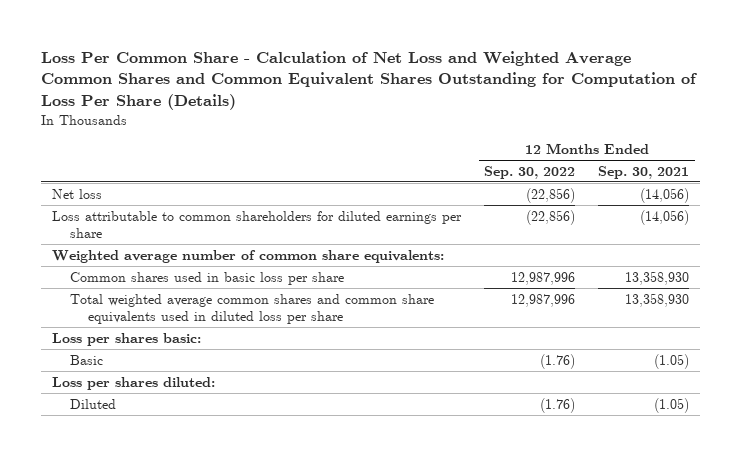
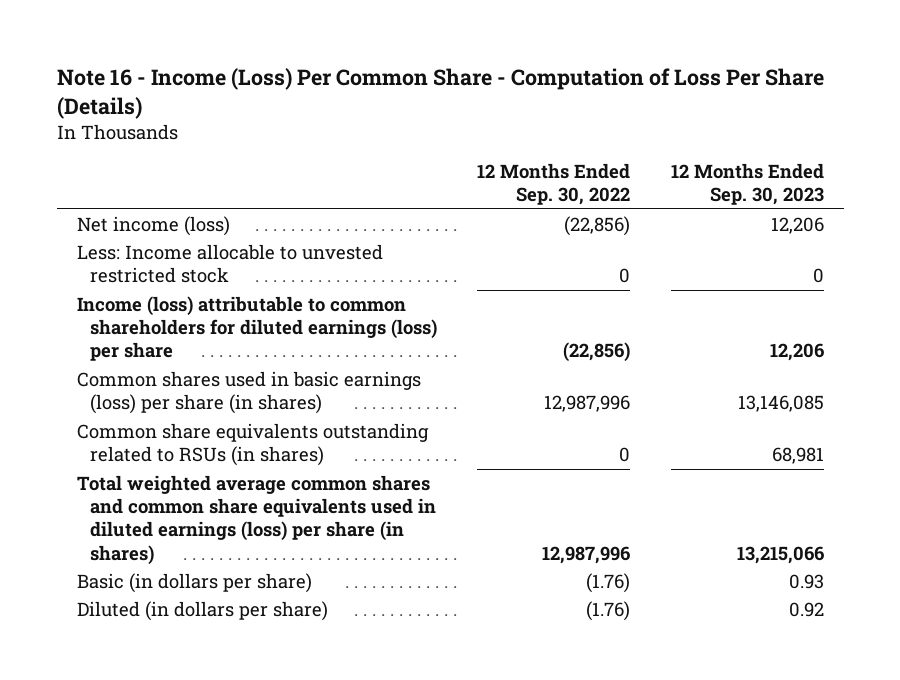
[41,50,698,111] Loss Per Common Share - Calculation of Net Loss and Weighted Average Common Shares and Common Equivalent Shares Outstanding for Computation of Loss Per Share (Details) -> [56,68,824,119] Note 16 - Income (Loss) Per Common Share - Computation of Loss Per Share (Details)
[598,166,690,180] Sep. 30, 2021 -> none
none -> [670,163,824,206] 12 Months Ended Sep. 30, 2023
[52,249,445,263] Weighted average number of common share equivalents: -> none
[52,332,202,346] Loss per shares basic: -> none
[52,376,216,390] Loss per shares diluted: -> none
[52,188,103,199] Net loss -> [76,215,230,236] Net income (loss)
none -> [76,243,383,284] Less: Income allocable to unvested restricted stock
[52,210,463,238] Loss attributable to common shareholders for diluted earnings per share -> [76,295,437,362] Income (loss) attributable to common shareholders for diluted earnings (loss) per share
[70,271,345,285] Common shares used in basic loss per share -> [76,370,421,415] Common shares used in basic earnings (loss) per share (in shares)
none -> [76,422,429,467] Common share equivalents outstanding related to RSUs (in shares)
[70,293,435,324] Total weighted average common shares and common share equivalents used in diluted loss per share -> [76,474,436,565] Total weighted average common shares and common share equivalents used in diluted earnings (loss) per share (in shares)
[70,354,104,365] Basic -> [76,572,312,593] Basic (in dollars per share)
[70,398,117,409] Diluted -> [76,600,328,621] Diluted (in dollars per share)

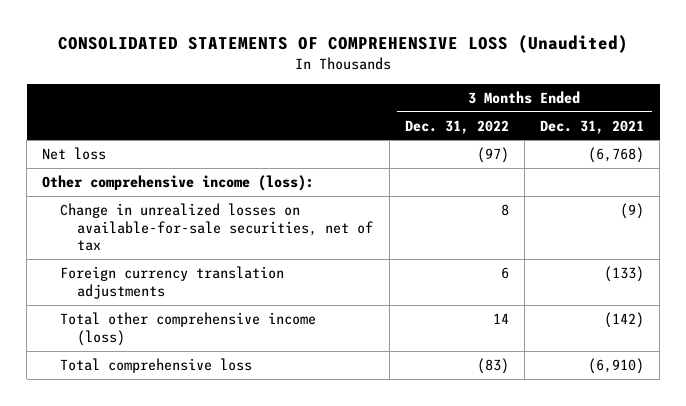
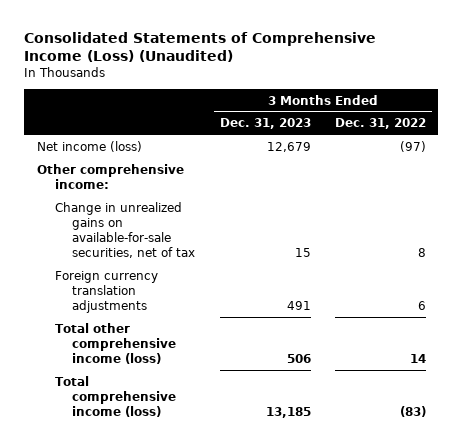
[58,35,629,54] CONSOLIDATED STATEMENTS OF COMPREHENSIVE LOSS (Unaudited) -> [24,31,377,63] Consolidated Statements of Comprehensive Income (Loss) (Unaudited)
[540,119,645,134] Dec. 31, 2021 -> none
none -> [219,118,311,130] Dec. 31, 2023
[42,147,107,161] Net loss -> [36,140,142,152] Net income (loss)
[42,175,315,192] Other comprehensive income (loss): -> [36,163,184,189] Other comprehensive income:
[59,203,374,252] Change in unrealized losses on available-for-sale securities, net of tax -> [54,201,196,259] Change in unrealized gains on available-for-sale securities, net of tax
[59,358,252,374] Total comprehensive loss -> [54,375,177,418] Total comprehensive income (loss)

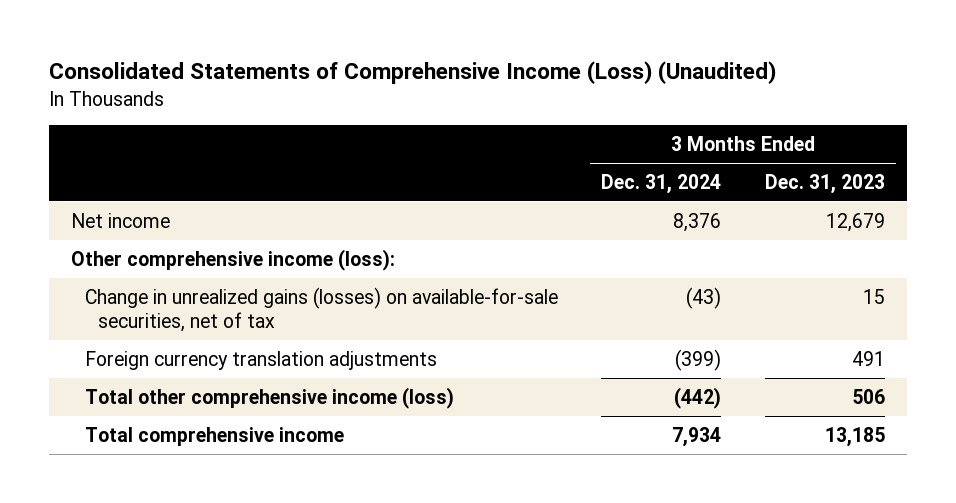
[334,118,426,130] Dec. 31, 2022 -> none
none -> [601,173,722,194] Dec. 31, 2024
[36,140,142,152] Net income (loss) -> [71,212,171,228] Net income
[36,163,184,189] Other comprehensive income: -> [71,248,396,271] Other comprehensive income (loss):
[54,201,196,259] Change in unrealized gains on available-for-sale securities, net of tax -> [84,286,558,333] Change in unrealized gains (losses) on available-for-sale securities, net of tax
[54,375,177,418] Total comprehensive income (loss) -> [84,426,344,446] Total comprehensive income

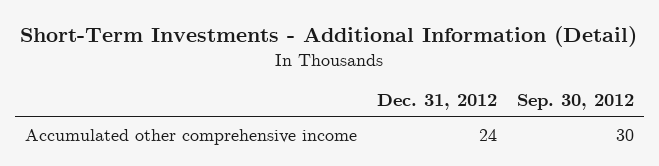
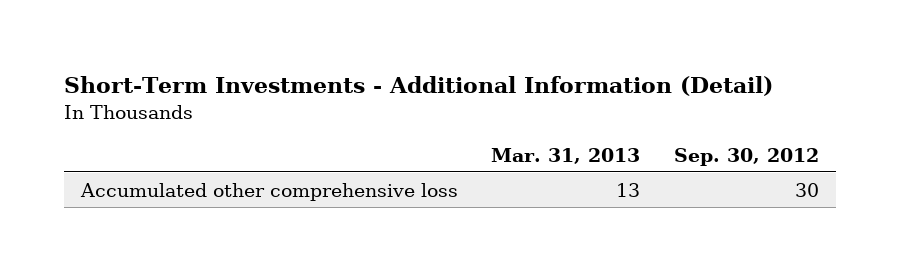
[376,94,497,111] Dec. 31, 2012 -> none
none -> [491,147,641,164] Mar. 31, 2013
[24,128,357,145] Accumulated other comprehensive income -> [79,182,458,201] Accumulated other comprehensive loss

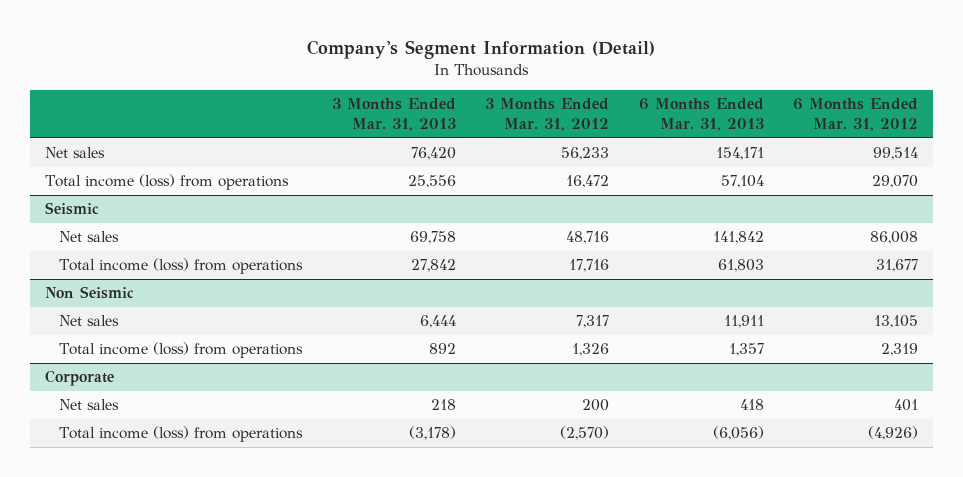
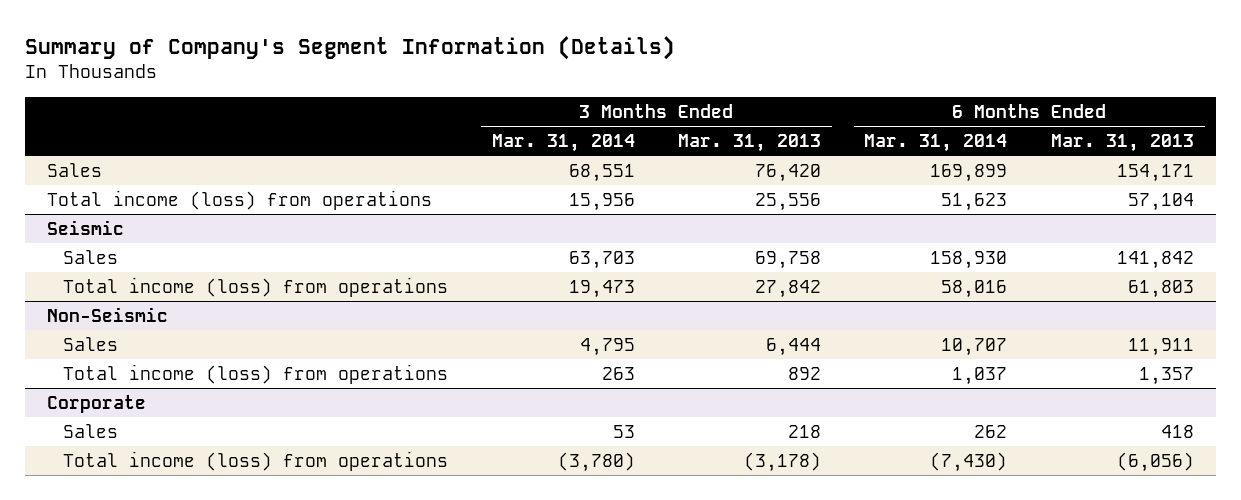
[307,39,656,59] Company's Segment Information (Detail) -> [25,35,676,60] Summary of Company's Segment Information (Details)
[485,98,610,132] 3 Months Ended Mar. 31, 2012 -> none
[792,98,918,132] 6 Months Ended Mar. 31, 2012 -> none
none -> [491,134,635,153] Mar. 31, 2014
none -> [864,134,1008,153] Mar. 31, 2014
[44,147,105,159] Net sales -> [47,163,103,178] Sales
[59,231,120,243] Net sales -> [63,250,119,265] Sales
[44,286,134,300] Non Seismic -> [47,307,169,323] Non-Seismic
[59,315,120,327] Net sales -> [63,337,119,352] Sales
[59,399,120,411] Net sales -> [63,424,119,439] Sales

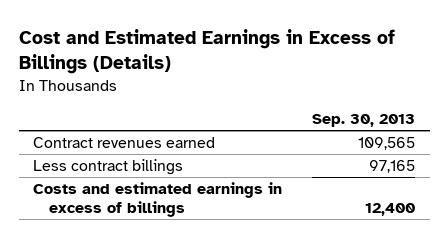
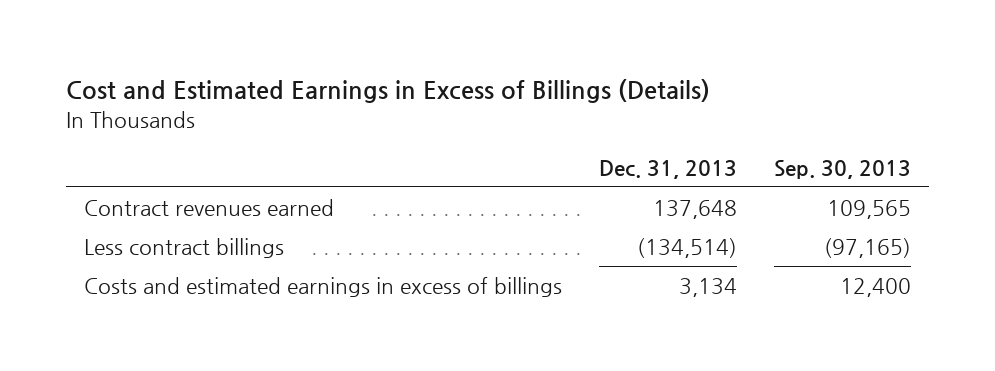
none -> [598,159,737,179] Dec. 31, 2013
[368,160,415,174] 97,165 -> [823,237,911,258] (97,165)

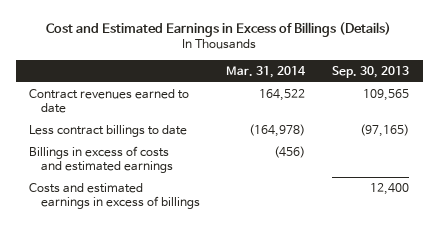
[598,159,737,179] Dec. 31, 2013 -> none
none -> [226,65,307,78] Mar. 31, 2014
[84,198,335,216] Contract revenues earned -> [29,89,190,113] Contract revenues earned to date
[84,237,285,258] Less contract billings -> [29,125,188,138] Less contract billings to date
none -> [29,146,173,173] Billings in excess of costs and estimated earnings

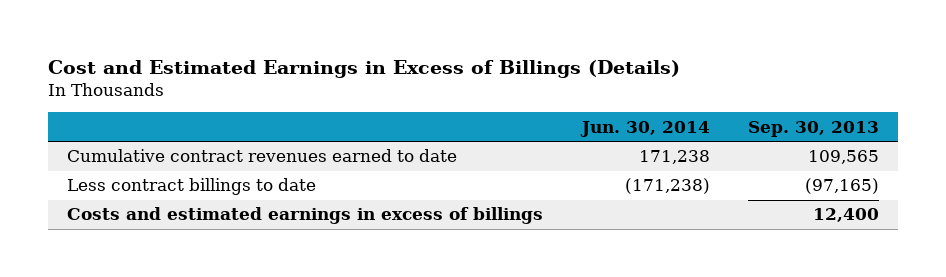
[226,65,307,78] Mar. 31, 2014 -> none
none -> [579,120,710,137] Jun. 30, 2014
[29,89,190,113] Contract revenues earned to date -> [67,149,458,163] Cumulative contract revenues earned to date
[29,146,173,173] Billings in excess of costs and estimated earnings -> none

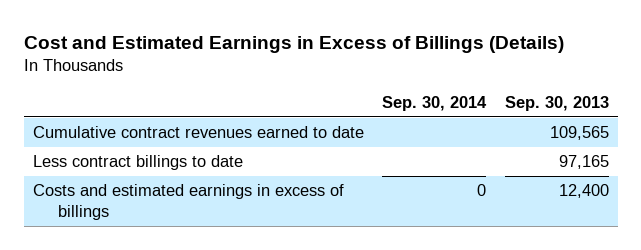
[579,120,710,137] Jun. 30, 2014 -> none
none -> [382,95,488,111] Sep. 30, 2014
[804,178,879,195] (97,165) -> [558,155,609,170] 97,165

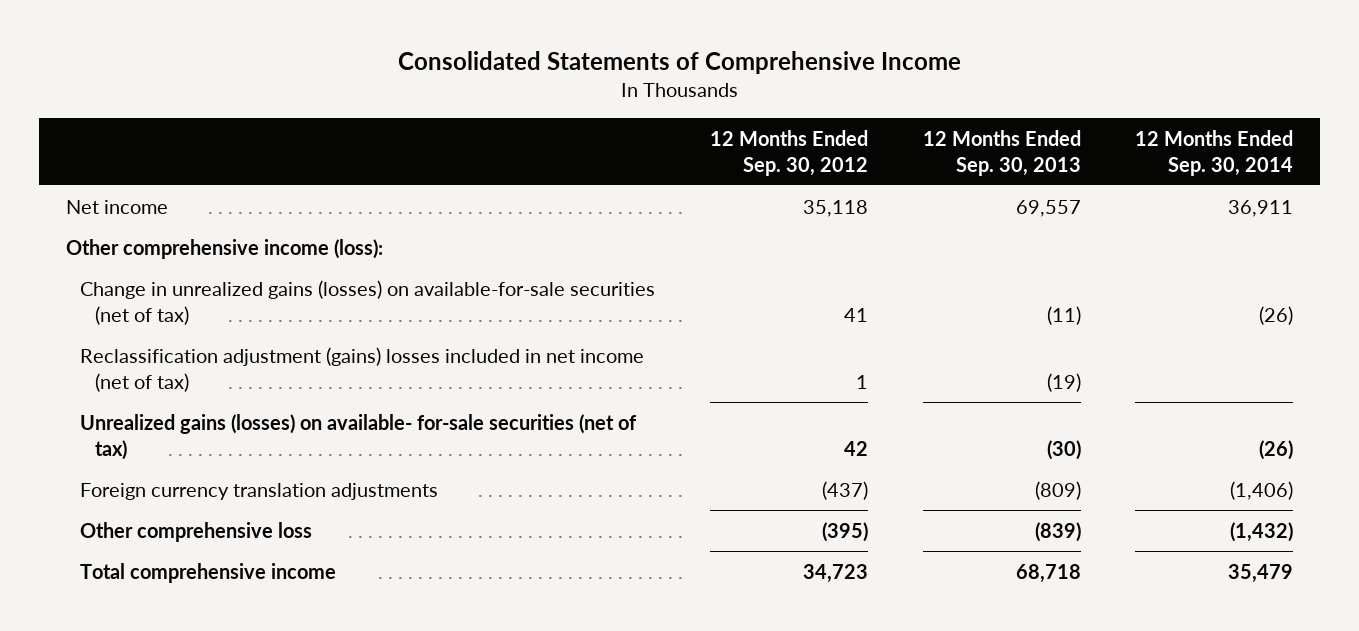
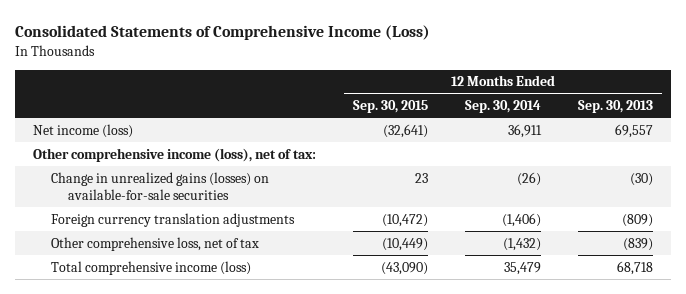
[397,51,961,75] Consolidated Statements of Comprehensive Income -> [15,24,431,40] Consolidated Statements of Comprehensive Income (Loss)
[709,129,868,176] 12 Months Ended Sep. 30, 2012 -> none
none -> [353,99,429,113] Sep. 30, 2015
[80,347,645,392] Reclassification adjustment (gains) losses included in net income (net of tax) -> none
[80,414,638,460] Unrealized gains (losses) on available- for-sale securities (net of tax) -> none
[66,200,169,215] Net income -> [33,123,134,138] Net income (loss)
[66,239,384,260] Other comprehensive income (loss): -> [33,147,317,162] Other comprehensive income (loss), net of tax:
[80,280,656,325] Change in unrealized gains (losses) on available-for-sale securities (net of tax) -> [50,171,269,200] Change in unrealized gains (losses) on available-for-sale securities
[1046,305,1081,325] (11) -> [629,172,653,186] (30)
[80,522,313,543] Other comprehensive loss -> [50,236,259,251] Other comprehensive loss, net of tax
[80,563,337,584] Total comprehensive income -> [50,260,251,275] Total comprehensive income (loss)

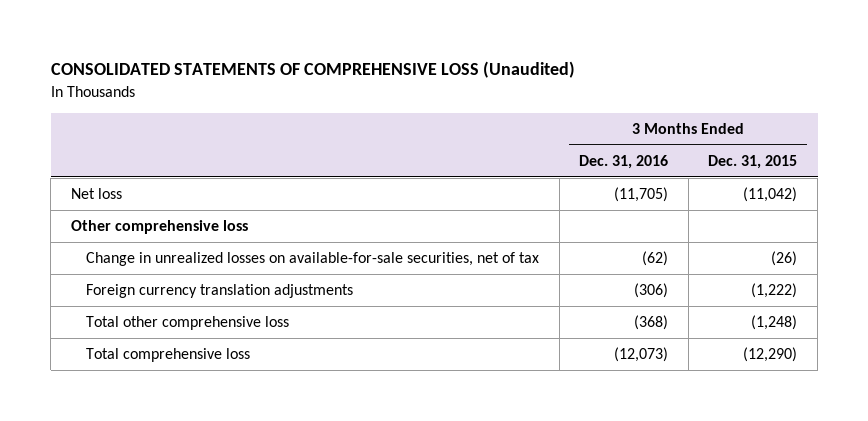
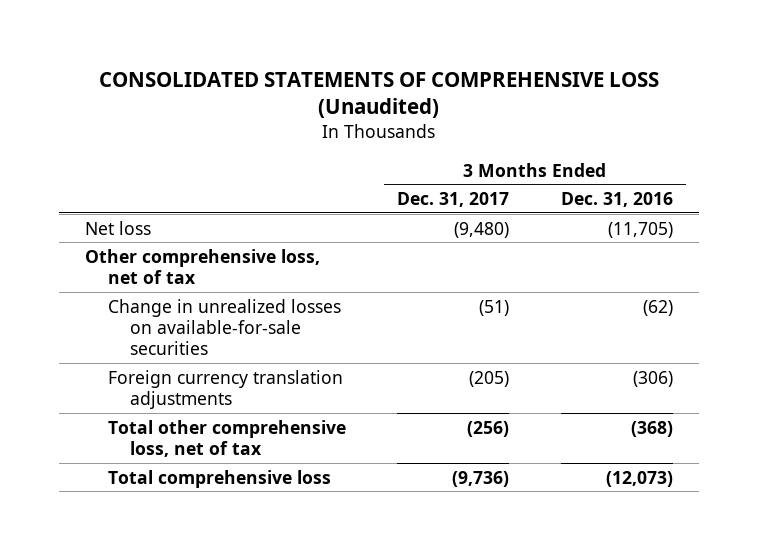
[708,154,798,169] Dec. 31, 2015 -> none
none -> [397,192,510,208] Dec. 31, 2017
[70,220,248,235] Other comprehensive loss -> [85,248,321,284] Other comprehensive loss, net of tax
[86,252,540,267] Change in unrealized losses on available-for-sale securities, net of tax -> [107,298,341,355] Change in unrealized losses on available-for-sale securities
[86,316,290,331] Total other comprehensive loss -> [107,419,346,457] Total other comprehensive loss, net of tax

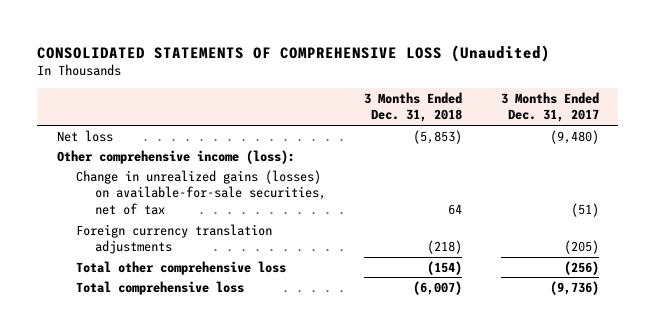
[560,192,673,208] Dec. 31, 2016 -> none
none -> [364,91,463,123] 3 Months Ended Dec. 31, 2018
[85,248,321,284] Other comprehensive loss, net of tax -> [56,149,295,164] Other comprehensive income (loss):
[107,298,341,355] Change in unrealized losses on available-for-sale securities -> [75,169,326,215] Change in unrealized gains (losses) on available-for-sale securities, net of tax
[107,419,346,457] Total other comprehensive loss, net of tax -> [75,260,286,275] Total other comprehensive loss

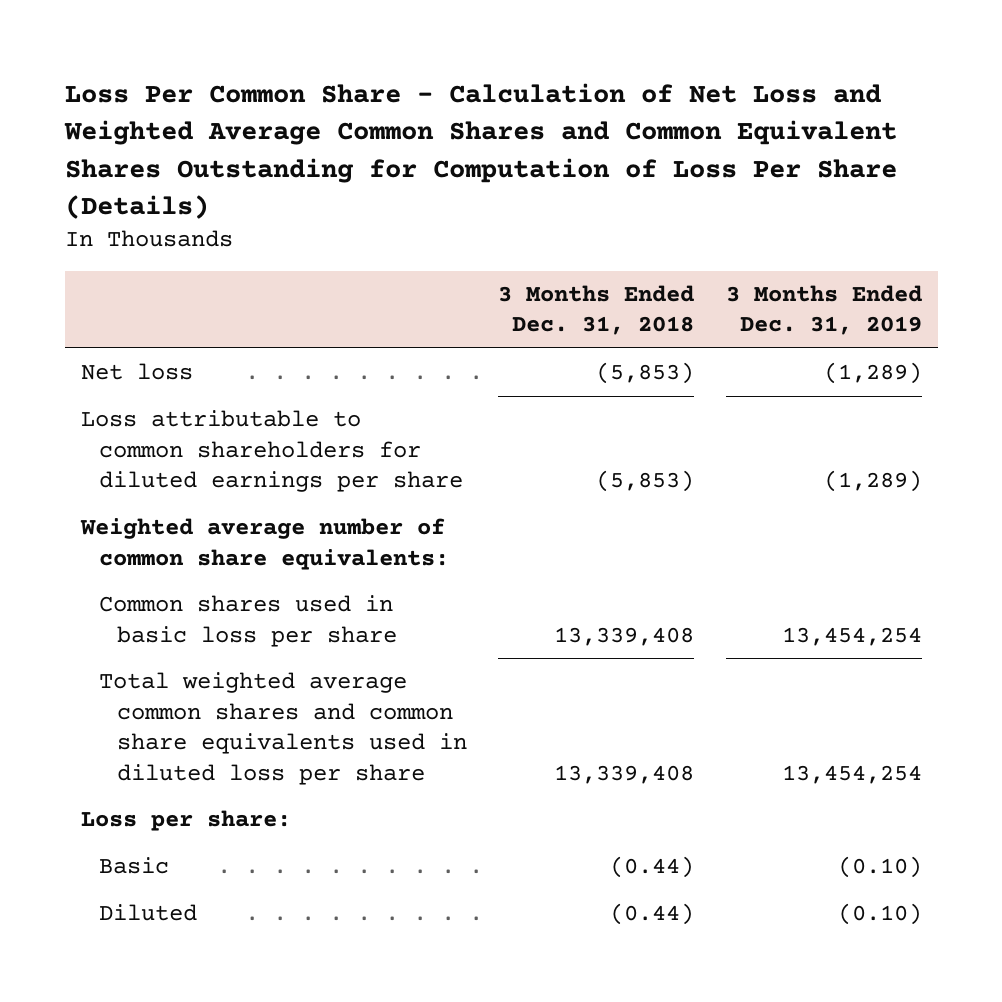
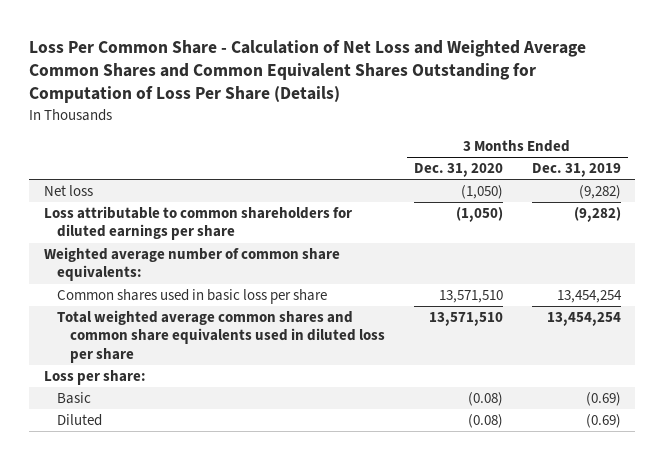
[498,284,695,336] 3 Months Ended Dec. 31, 2018 -> none
none -> [413,163,503,178] Dec. 31, 2020
[823,362,922,385] (1,289) -> [578,185,621,200] (9,282)
[823,470,922,493] (1,289) -> [573,207,621,223] (9,282)
[837,856,922,879] (0.10) -> [585,392,621,407] (0.69)
[837,903,922,926] (0.10) -> [585,414,621,429] (0.69)

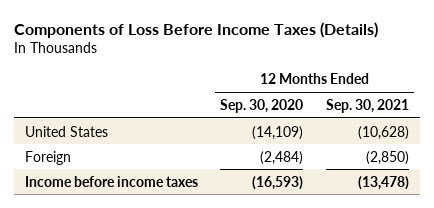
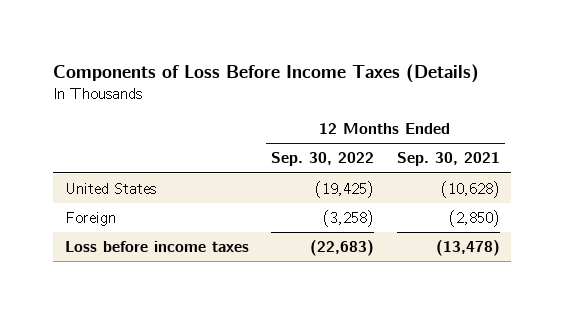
[220,98,304,113] Sep. 30, 2020 -> none
none -> [271,152,375,167] Sep. 30, 2022
[25,175,199,187] Income before income taxes -> [64,240,249,252] Loss before income taxes

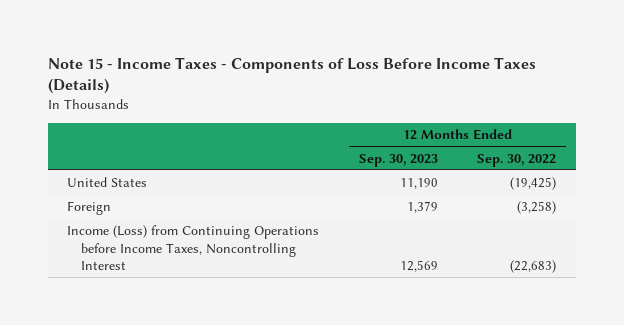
[53,63,480,83] Components of Loss Before Income Taxes (Details) -> [47,57,536,95] Note 15 - Income Taxes - Components of Loss Before Income Taxes (Details)
[396,152,500,167] Sep. 30, 2021 -> none
none -> [358,153,438,167] Sep. 30, 2023
[64,240,249,252] Loss before income taxes -> [67,225,320,270] Income (Loss) from Continuing Operations before Income Taxes, Noncontrolling Interest

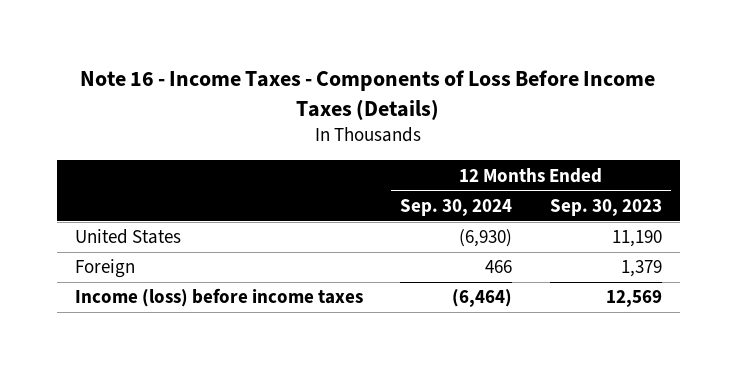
[47,57,536,95] Note 15 - Income Taxes - Components of Loss Before Income Taxes (Details) -> [80,70,656,120] Note 16 - Income Taxes - Components of Loss Before Income Taxes (Details)
[477,153,557,167] Sep. 30, 2022 -> none
none -> [400,198,513,216] Sep. 30, 2024
[67,225,320,270] Income (Loss) from Continuing Operations before Income Taxes, Noncontrolling Interest -> [75,288,364,308] Income (loss) before income taxes

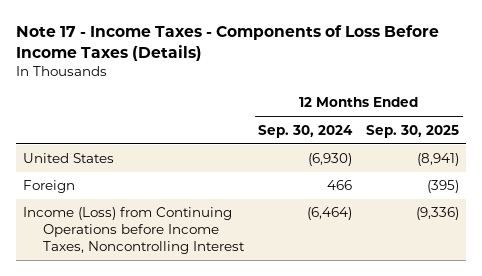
[80,70,656,120] Note 16 - Income Taxes - Components of Loss Before Income Taxes (Details) -> [16,24,440,61] Note 17 - Income Taxes - Components of Loss Before Income Taxes (Details)
[549,198,662,216] Sep. 30, 2023 -> none
none -> [366,124,460,138] Sep. 30, 2025
[75,288,364,308] Income (loss) before income taxes -> [23,207,246,254] Income (Loss) from Continuing Operations before Income Taxes, Noncontrolling Interest

